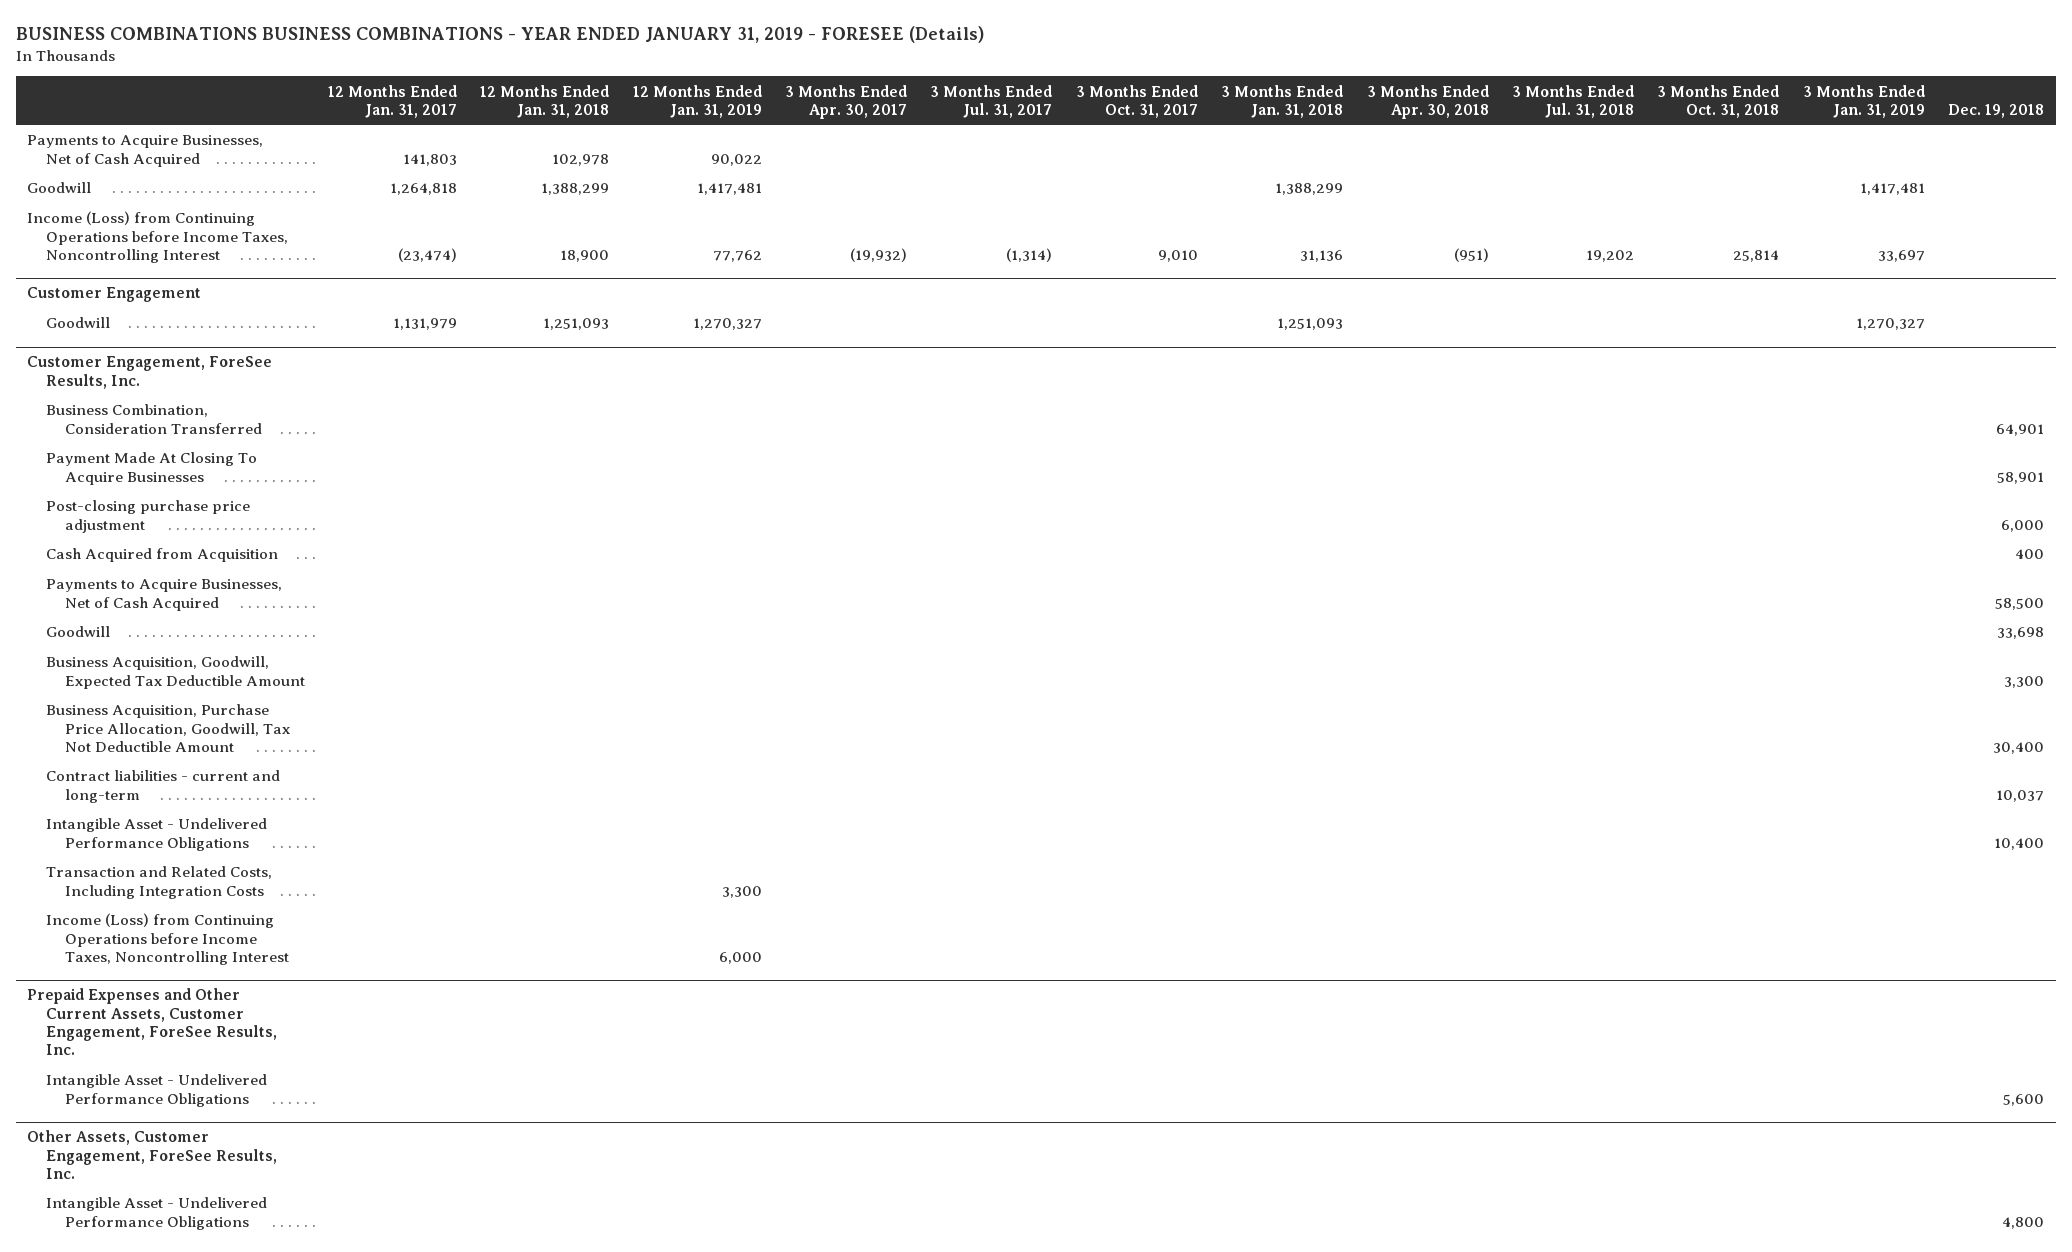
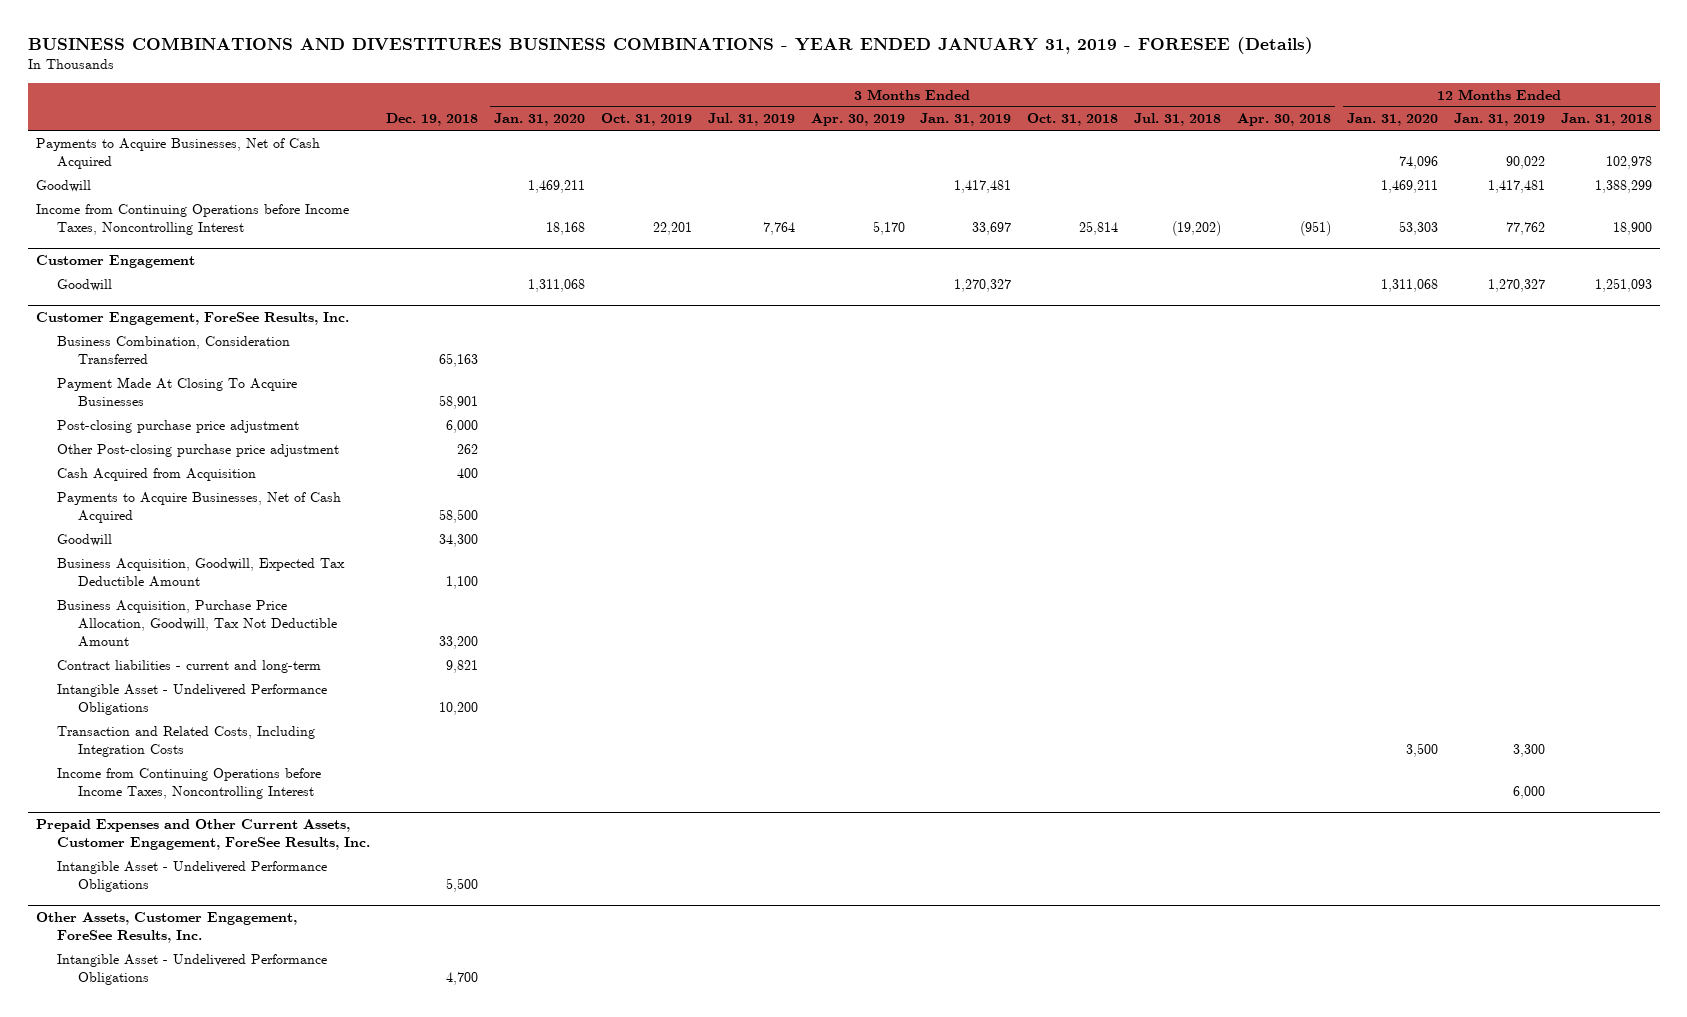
[15,25,984,43] BUSINESS COMBINATIONS BUSINESS COMBINATIONS - YEAR ENDED JANUARY 31, 2019 - FORESEE (Details) -> [27,36,1313,54] BUSINESS COMBINATIONS AND DIVESTITURES BUSINESS COMBINATIONS - YEAR ENDED JANUARY 31, 2019 - FORESEE (Details)
[327,84,457,118] 12 Months Ended Jan. 31, 2017 -> none
[785,84,908,119] 3 Months Ended Apr. 30, 2017 -> none
[930,84,1053,118] 3 Months Ended Jul. 31, 2017 -> none
[1075,84,1198,118] 3 Months Ended Oct. 31, 2017 -> none
[1221,84,1344,118] 3 Months Ended Jan. 31, 2018 -> none
none -> [493,113,585,127] Jan. 31, 2020
none -> [600,113,692,127] Oct. 31, 2019
none -> [707,113,795,127] Jul. 31, 2019
none -> [810,113,905,127] Apr. 30, 2019
none -> [1346,113,1438,127] Jan. 31, 2020
[27,211,288,263] Income (Loss) from Continuing Operations before Income Taxes, Noncontrolling Interest -> [35,203,349,235] Income from Continuing Operations before Income Taxes, Noncontrolling Interest
[1586,249,1635,262] 19,202 -> [1172,220,1222,236] (19,202)
[1996,423,2045,436] 64,901 -> [438,352,478,367] 65,163
none -> [57,443,340,457] Other Post-closing purchase price adjustment
[1997,627,2045,640] 33,698 -> [438,533,478,547] 34,300
[2004,675,2045,688] 3,300 -> [445,575,478,589] 1,100
[1993,741,2045,754] 30,400 -> [438,636,478,650] 33,200
[1996,789,2045,802] 10,037 -> [445,659,478,673] 9,821
[1994,837,2045,850] 10,400 -> [438,701,478,715] 10,200
[45,913,289,965] Income (Loss) from Continuing Operations before Income Taxes, Noncontrolling Interest -> [57,767,322,799] Income from Continuing Operations before Income Taxes, Noncontrolling Interest
[2003,1093,2045,1106] 5,600 -> [445,877,478,892] 5,500
[2002,1216,2045,1229] 4,800 -> [445,971,478,985] 4,700

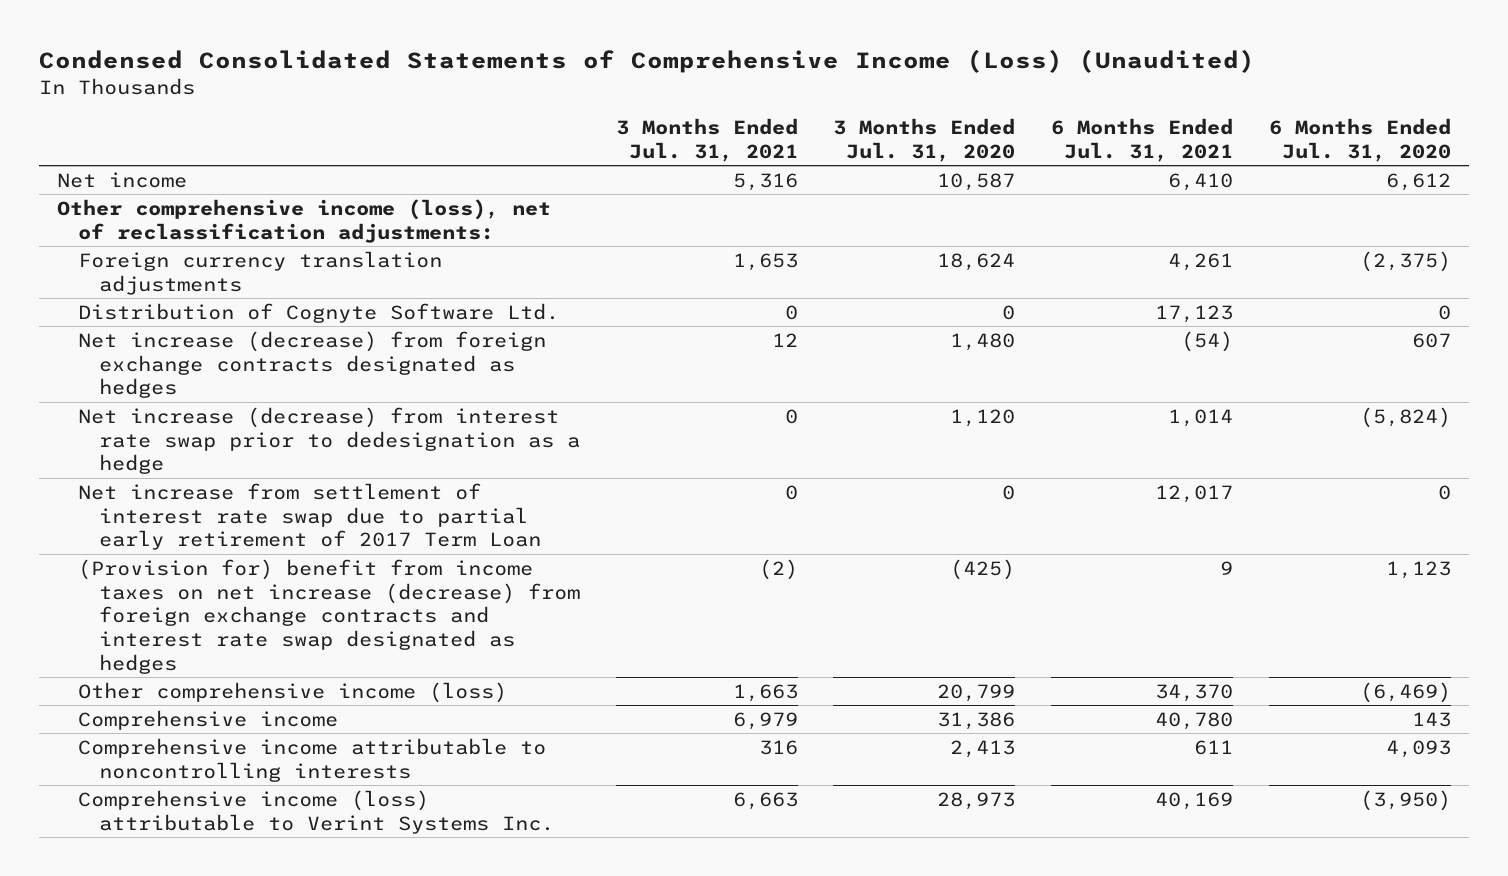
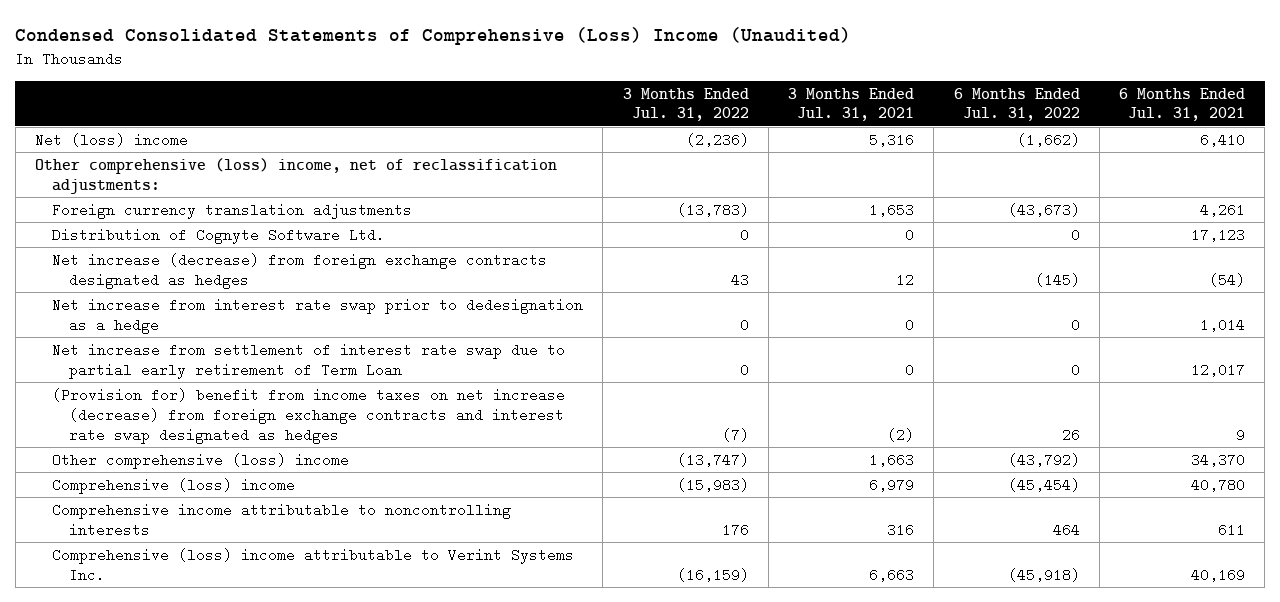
[38,49,1255,74] Condensed Consolidated Statements of Comprehensive Income (Loss) (Unaudited) -> [15,27,852,46] Condensed Consolidated Statements of Comprehensive (Loss) Income (Unaudited)
[833,117,1016,162] 3 Months Ended Jul. 31, 2020 -> none
[1269,117,1452,162] 6 Months Ended Jul. 31, 2020 -> none
none -> [622,87,749,122] 3 Months Ended Jul. 31, 2022
none -> [953,87,1080,122] 6 Months Ended Jul. 31, 2022
[56,171,187,188] Net income -> [34,132,188,147] Net (loss) income
[56,198,551,243] Other comprehensive income (loss), net of reclassification adjustments: -> [34,157,557,194] Other comprehensive (loss) income, net of reclassification adjustments:
[77,406,580,475] Net increase (decrease) from interest rate swap prior to dedesignation as a hedge -> [52,297,584,334] Net increase from interest rate swap prior to dedesignation as a hedge
[77,482,541,551] Net increase from settlement of interest rate swap due to partial early retirement of 2017 Term Loan -> [52,342,566,379] Net increase from settlement of interest rate swap due to partial early retirement of Term Loan
[77,681,507,703] Other comprehensive income (loss) -> [52,452,350,469] Other comprehensive (loss) income
[77,709,338,730] Comprehensive income -> [52,477,296,494] Comprehensive (loss) income
[77,789,554,834] Comprehensive income (loss) attributable to Verint Systems Inc. -> [52,547,575,582] Comprehensive (loss) income attributable to Verint Systems Inc.

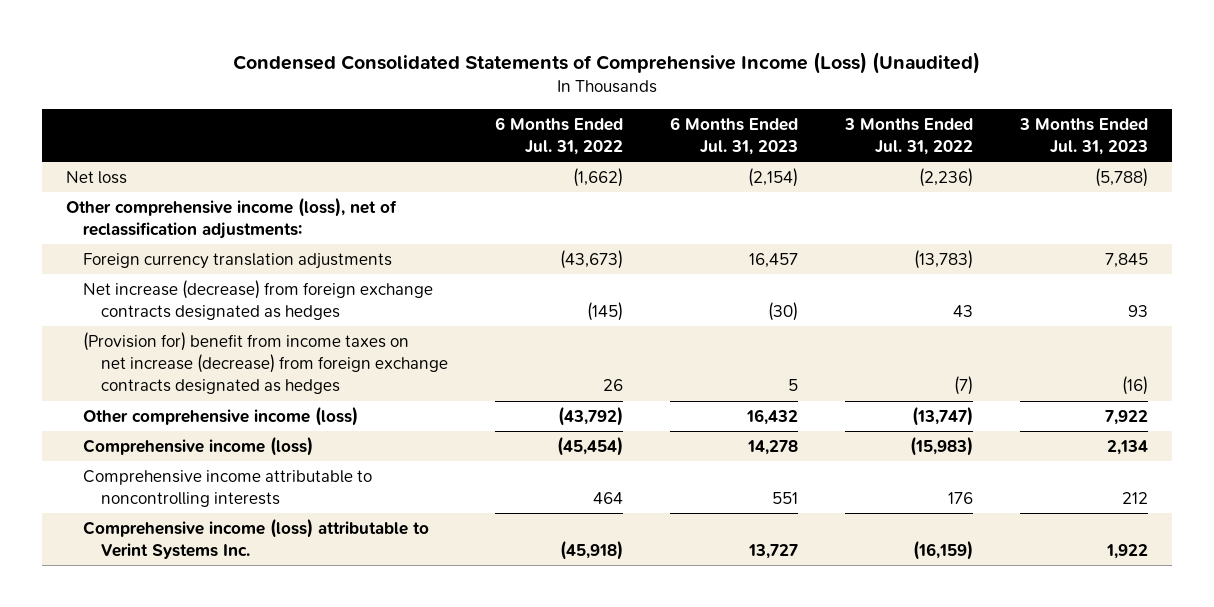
[15,27,852,46] Condensed Consolidated Statements of Comprehensive (Loss) Income (Unaudited) -> [232,51,980,74] Condensed Consolidated Statements of Comprehensive Income (Loss) (Unaudited)
[788,87,915,122] 3 Months Ended Jul. 31, 2021 -> none
[1119,87,1246,122] 6 Months Ended Jul. 31, 2021 -> none
none -> [670,116,799,156] 6 Months Ended Jul. 31, 2023
none -> [1019,117,1149,156] 3 Months Ended Jul. 31, 2023
[34,132,188,147] Net (loss) income -> [65,170,127,184] Net loss
[34,157,557,194] Other comprehensive (loss) income, net of reclassification adjustments: -> [65,196,397,240] Other comprehensive income (loss), net of reclassification adjustments:
[52,227,386,244] Distribution of Cognyte Software Ltd. -> none
[52,297,584,334] Net increase from interest rate swap prior to dedesignation as a hedge -> none
[52,342,566,379] Net increase from settlement of interest rate swap due to partial early retirement of Term Loan -> none
[52,387,566,444] (Provision for) benefit from income taxes on net increase (decrease) from foreign exchange contracts and interest rate swap designated as hedges -> [83,331,449,395] (Provision for) benefit from income taxes on net increase (decrease) from foreign exchange contracts designated as hedges
[52,452,350,469] Other comprehensive (loss) income -> [83,405,359,426] Other comprehensive income (loss)
[52,477,296,494] Comprehensive (loss) income -> [83,435,314,456] Comprehensive income (loss)
[52,547,575,582] Comprehensive (loss) income attributable to Verint Systems Inc. -> [83,517,430,560] Comprehensive income (loss) attributable to Verint Systems Inc.

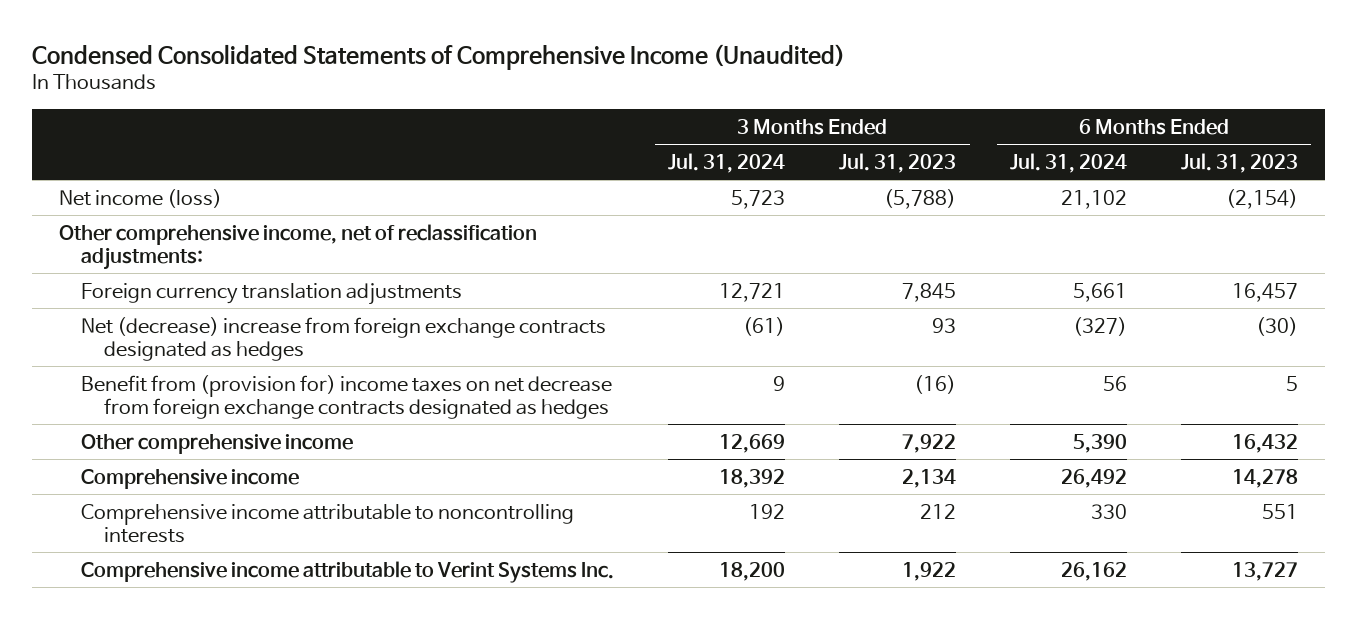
[232,51,980,74] Condensed Consolidated Statements of Comprehensive Income (Loss) (Unaudited) -> [31,43,845,70] Condensed Consolidated Statements of Comprehensive Income (Unaudited)
[495,116,624,156] 6 Months Ended Jul. 31, 2022 -> none
[844,117,974,156] 3 Months Ended Jul. 31, 2022 -> none
none -> [668,152,786,173] Jul. 31, 2024
none -> [1010,152,1128,173] Jul. 31, 2024
[65,170,127,184] Net loss -> [58,188,222,208] Net income (loss)
[65,196,397,240] Other comprehensive income (loss), net of reclassification adjustments: -> [58,223,537,270] Other comprehensive income, net of reclassification adjustments:
[83,279,434,321] Net increase (decrease) from foreign exchange contracts designated as hedges -> [81,316,607,361] Net (decrease) increase from foreign exchange contracts designated as hedges
[83,331,449,395] (Provision for) benefit from income taxes on net increase (decrease) from foreign exchange contracts designated as hedges -> [81,374,613,419] Benefit from (provision for) income taxes on net decrease from foreign exchange contracts designated as hedges
[83,405,359,426] Other comprehensive income (loss) -> [81,433,354,454] Other comprehensive income
[83,435,314,456] Comprehensive income (loss) -> [81,468,300,489] Comprehensive income
[83,517,430,560] Comprehensive income (loss) attributable to Verint Systems Inc. -> [81,560,615,583] Comprehensive income attributable to Verint Systems Inc.

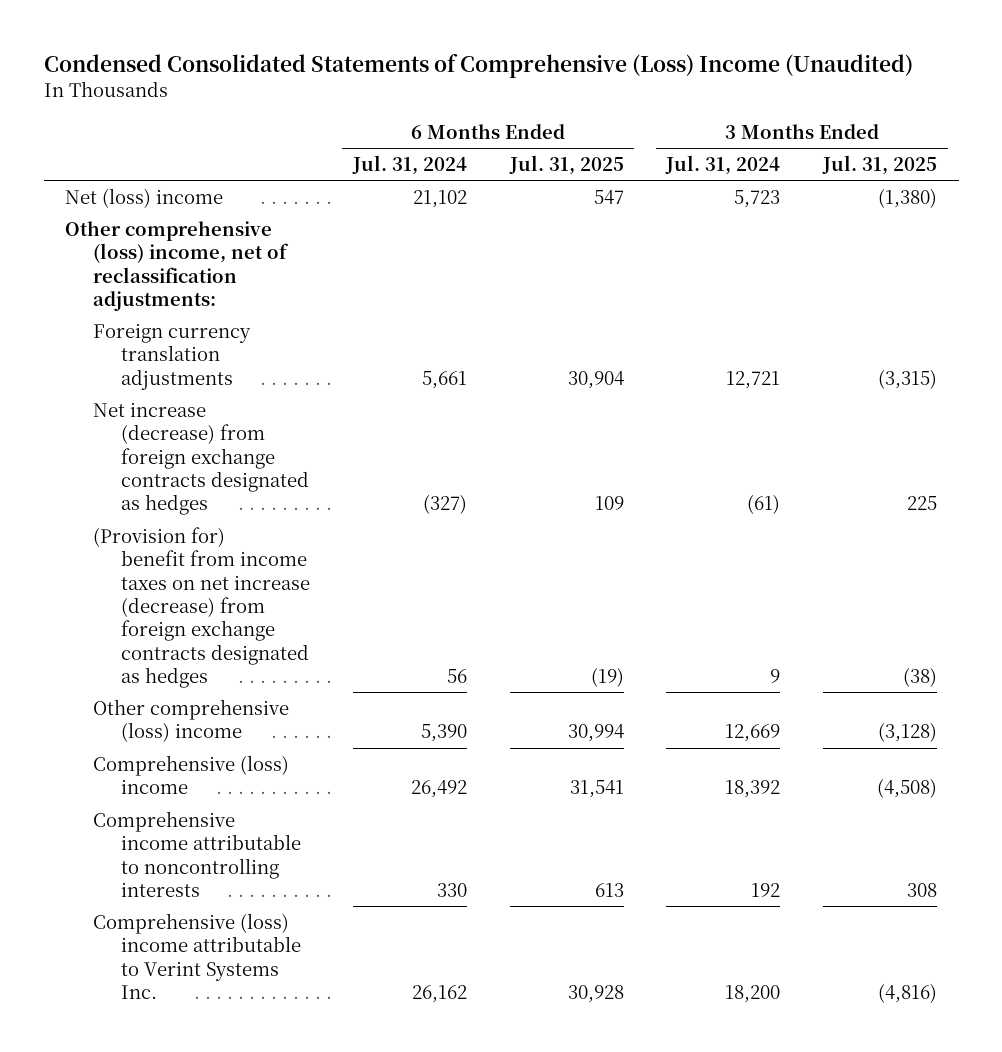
[31,43,845,70] Condensed Consolidated Statements of Comprehensive Income (Unaudited) -> [43,54,913,79] Condensed Consolidated Statements of Comprehensive (Loss) Income (Unaudited)
[839,152,957,173] Jul. 31, 2023 -> none
[1180,152,1298,173] Jul. 31, 2023 -> none
none -> [508,154,624,175] Jul. 31, 2025
none -> [822,154,938,175] Jul. 31, 2025
[58,188,222,208] Net income (loss) -> [65,187,224,208] Net (loss) income
[58,223,537,270] Other comprehensive income, net of reclassification adjustments: -> [65,220,290,311] Other comprehensive (loss) income, net of reclassification adjustments:
[81,316,607,361] Net (decrease) increase from foreign exchange contracts designated as hedges -> [93,401,310,516] Net increase (decrease) from foreign exchange contracts designated as hedges
[81,374,613,419] Benefit from (provision for) income taxes on net decrease from foreign exchange contracts designated as hedges -> [93,526,311,688] (Provision for) benefit from income taxes on net increase (decrease) from foreign exchange contracts designated as hedges
[81,433,354,454] Other comprehensive income -> [93,698,290,743] Other comprehensive (loss) income
[81,468,300,489] Comprehensive income -> [93,754,290,795] Comprehensive (loss) income
[81,560,615,583] Comprehensive income attributable to Verint Systems Inc. -> [93,912,302,999] Comprehensive (loss) income attributable to Verint Systems Inc.

